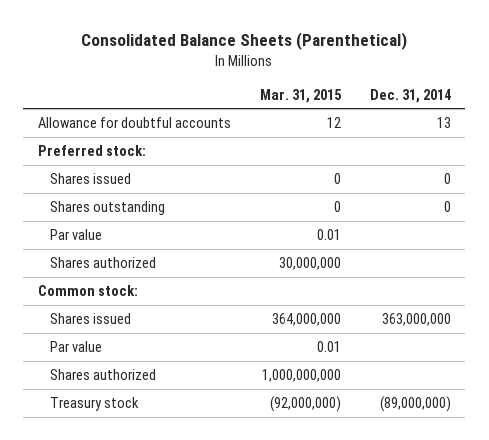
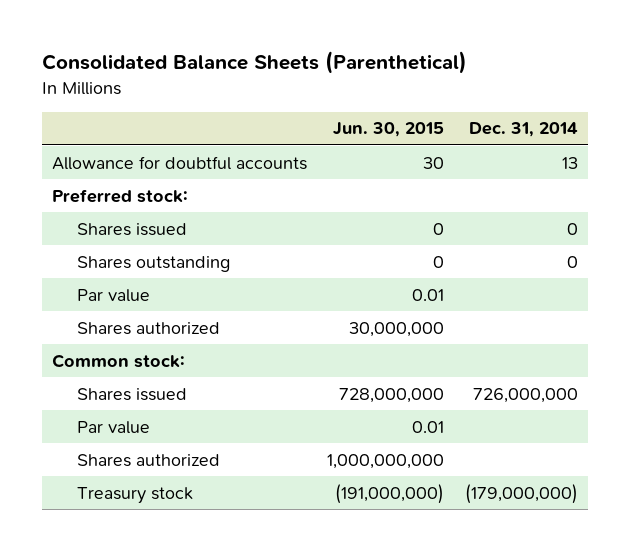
[259,88,342,103] Mar. 31, 2015 -> none
none -> [333,122,445,138] Jun. 30, 2015
[381,313,451,327] 363,000,000 -> [473,387,579,403] 726,000,000
[379,396,451,413] (89,000,000) -> [465,483,579,504] (179,000,000)

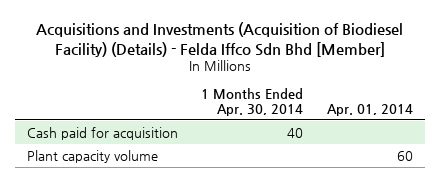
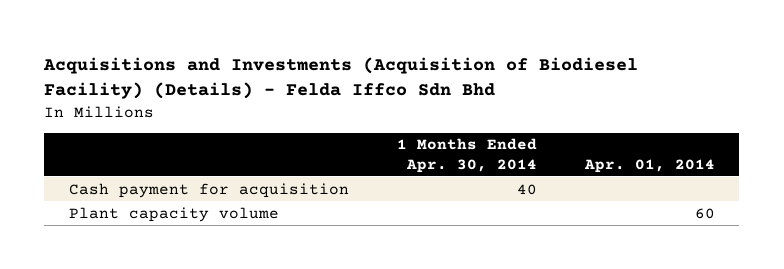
[35,22,403,57] Acquisitions and Investments (Acquisition of Biodiesel Facility) (Details) - Felda Iffco Sdn Bhd [Member] -> [43,56,639,99] Acquisitions and Investments (Acquisition of Biodiesel Facility) (Details) - Felda Iffco Sdn Bhd
[26,126,178,140] Cash paid for acquisition -> [68,182,349,198] Cash payment for acquisition

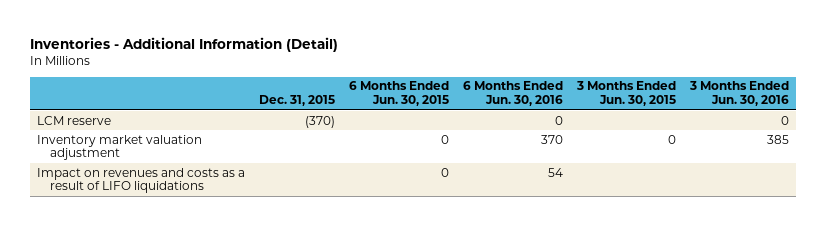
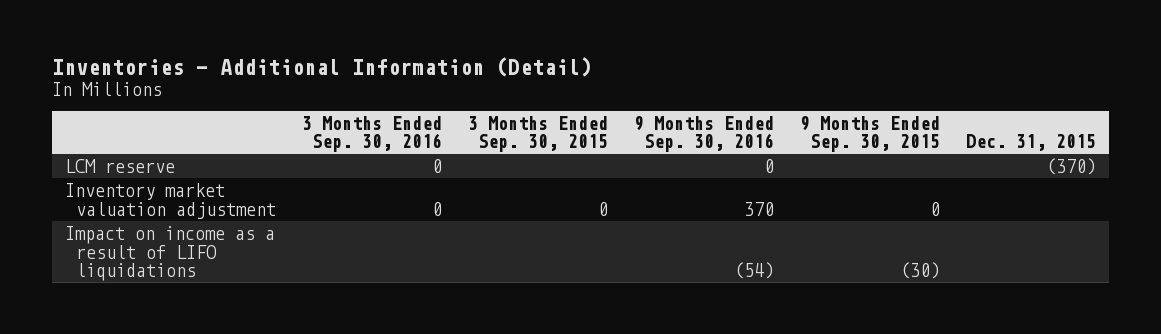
[349,81,450,107] 6 Months Ended Jun. 30, 2015 -> none
[463,81,564,107] 6 Months Ended Jun. 30, 2016 -> none
[576,81,677,107] 3 Months Ended Jun. 30, 2015 -> none
[689,81,790,107] 3 Months Ended Jun. 30, 2016 -> none
none -> [302,115,443,153] 3 Months Ended Sep. 30, 2016
none -> [468,115,609,153] 3 Months Ended Sep. 30, 2015
none -> [634,115,775,153] 9 Months Ended Sep. 30, 2016
none -> [800,115,941,153] 9 Months Ended Sep. 30, 2015
[37,167,246,194] Impact on revenues and costs as a result of LIFO liquidations -> [65,225,276,282] Impact on income as a result of LIFO liquidations

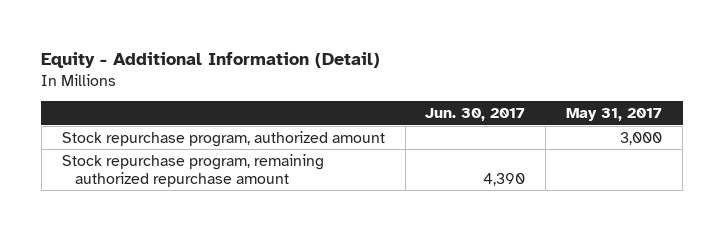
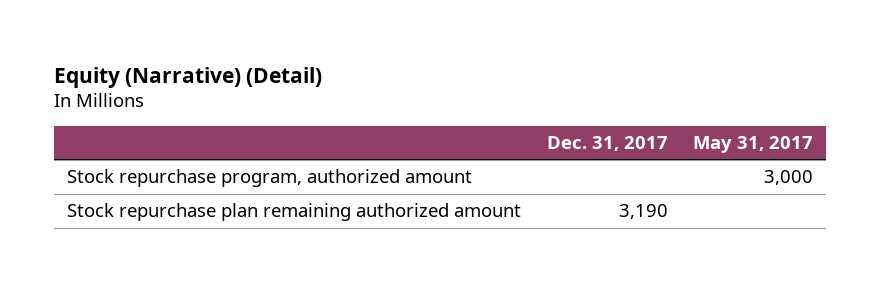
[41,52,381,69] Equity - Additional Information (Detail) -> [54,66,323,88] Equity (Narrative) (Detail)
[425,108,526,122] Jun. 30, 2017 -> none
none -> [546,135,668,151] Dec. 31, 2017
[61,153,324,188] Stock repurchase program, remaining authorized repurchase amount -> [67,203,522,222] Stock repurchase plan remaining authorized amount

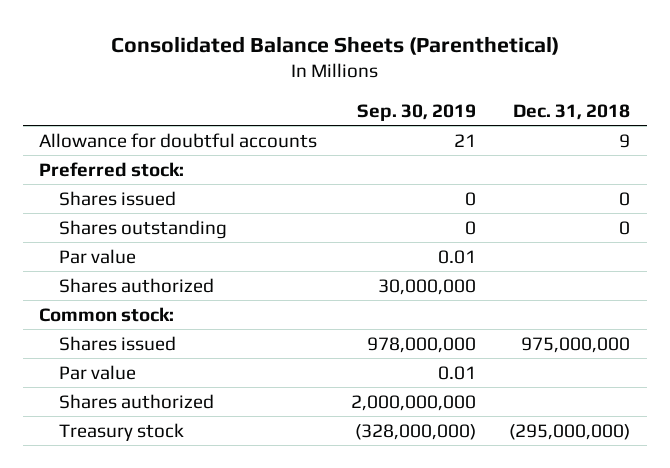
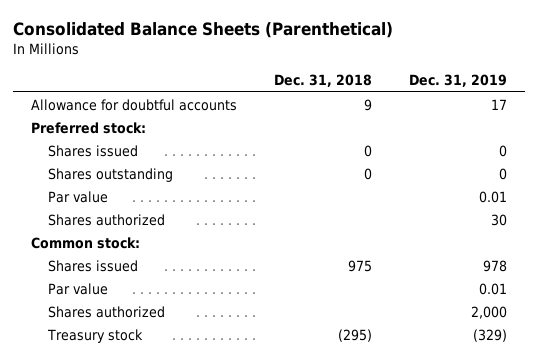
[356,103,476,121] Sep. 30, 2019 -> none
none -> [408,74,507,88] Dec. 31, 2019
[521,336,631,353] 975,000,000 -> [348,259,373,272] 975
[509,423,631,440] (295,000,000) -> [338,328,373,342] (295)

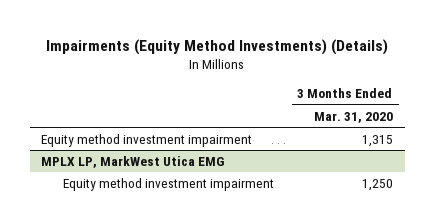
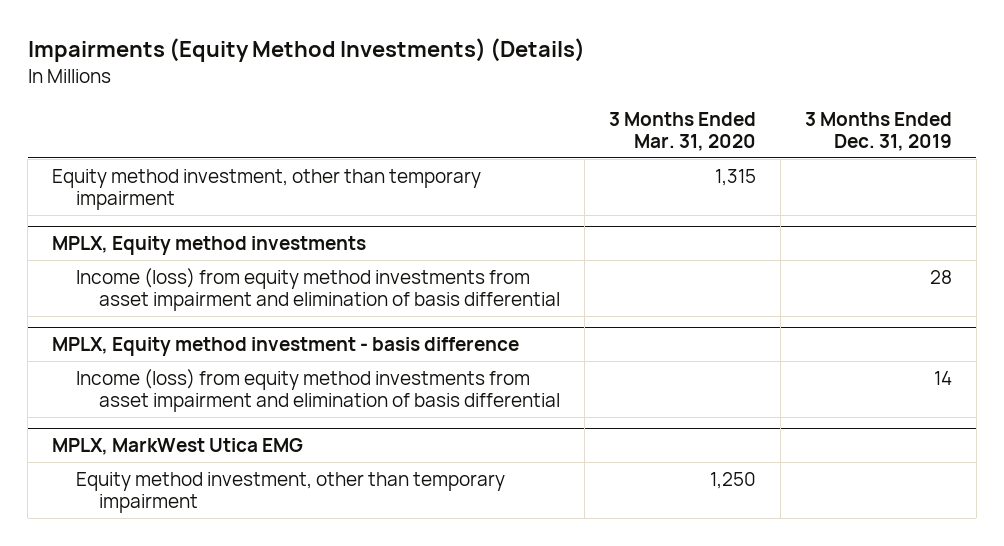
none -> [804,112,952,152] 3 Months Ended Dec. 31, 2019
[41,133,253,147] Equity method investment impairment -> [52,168,482,210] Equity method investment, other than temporary impairment
none -> [52,235,367,255] MPLX, Equity method investments
none -> [75,267,560,311] Income (loss) from equity method investments from asset impairment and elimination of basis differential
none -> [52,336,520,356] MPLX, Equity method investment - basis difference
none -> [75,368,560,412] Income (loss) from equity method investments from asset impairment and elimination of basis differential
[41,155,225,168] MPLX LP, MarkWest Utica EMG -> [52,437,304,455] MPLX, MarkWest Utica EMG
[63,177,275,191] Equity method investment impairment -> [75,471,505,513] Equity method investment, other than temporary impairment

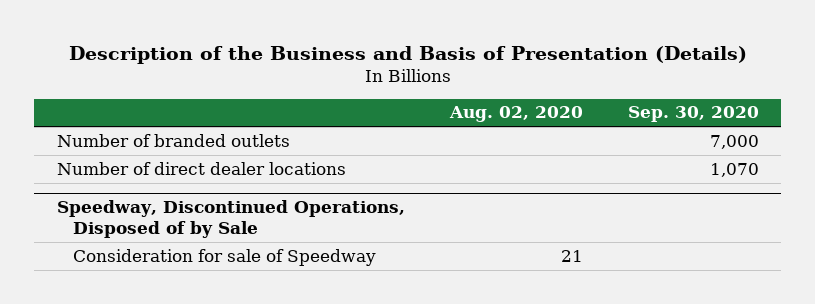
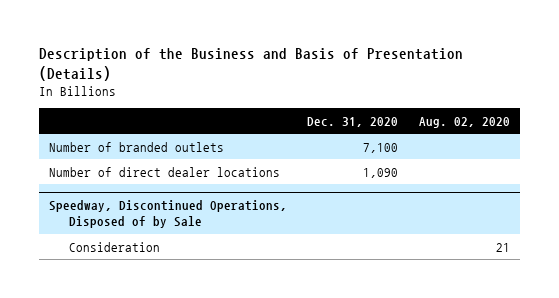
[627,106,759,123] Sep. 30, 2020 -> none
none -> [307,116,399,127] Dec. 31, 2020
[73,248,377,266] Consideration for sale of Speedway -> [68,241,160,252] Consideration

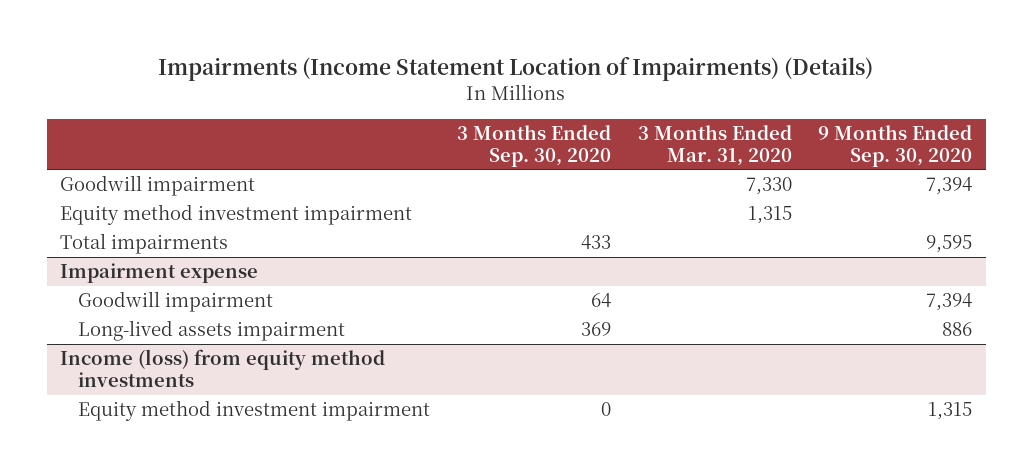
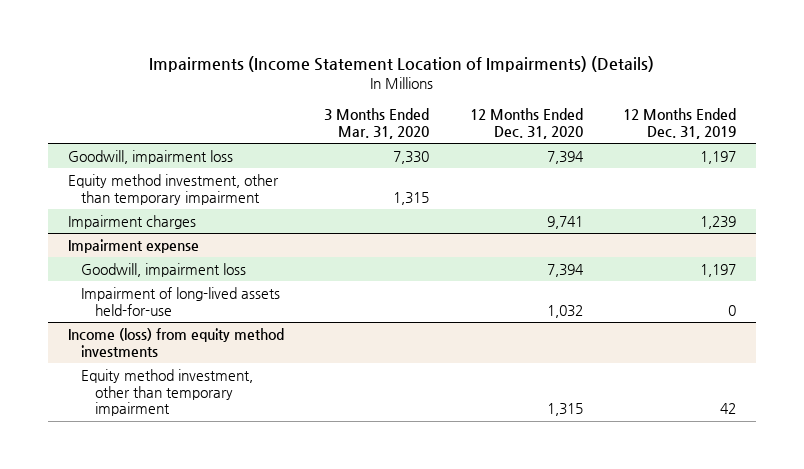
[456,124,611,167] 3 Months Ended Sep. 30, 2020 -> none
[818,124,973,167] 9 Months Ended Sep. 30, 2020 -> none
none -> [469,108,583,139] 12 Months Ended Dec. 31, 2020
none -> [622,108,736,139] 12 Months Ended Dec. 31, 2019
[60,175,256,197] Goodwill impairment -> [67,149,233,164] Goodwill, impairment loss
[60,204,413,226] Equity method investment impairment -> [67,173,279,205] Equity method investment, other than temporary impairment
[60,233,229,255] Total impairments -> [67,214,196,229] Impairment charges
[78,291,274,313] Goodwill impairment -> [81,262,247,277] Goodwill, impairment loss
[78,320,346,342] Long-lived assets impairment -> [81,286,281,316] Impairment of long-lived assets held-for-use
[78,400,431,422] Equity method investment impairment -> [81,368,254,417] Equity method investment, other than temporary impairment

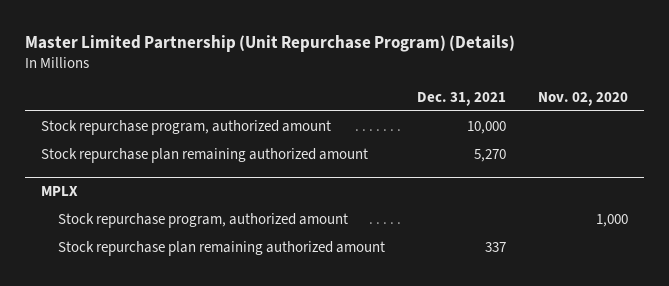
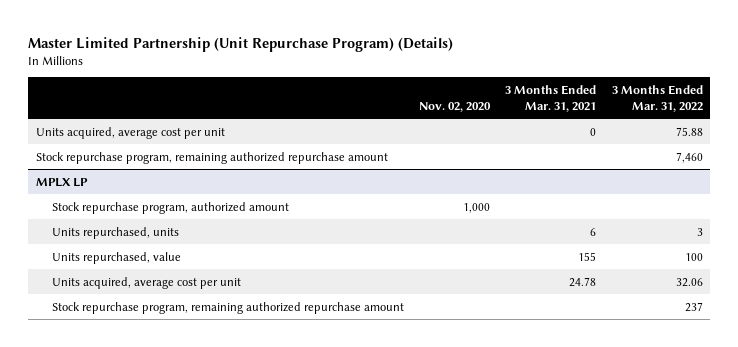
[416,92,506,107] Dec. 31, 2021 -> none
none -> [505,85,597,112] 3 Months Ended Mar. 31, 2021
none -> [611,85,703,112] 3 Months Ended Mar. 31, 2022
[40,119,331,135] Stock repurchase program, authorized amount -> none
none -> [35,126,225,139] Units acquired, average cost per unit
[40,147,368,163] Stock repurchase plan remaining authorized amount -> [35,151,388,164] Stock repurchase program, remaining authorized repurchase amount
[40,186,78,197] MPLX -> [35,177,88,187] MPLX LP
none -> [52,226,180,239] Units repurchased, units
none -> [52,251,182,264] Units repurchased, value
none -> [52,276,242,289] Units acquired, average cost per unit
[57,240,385,256] Stock repurchase plan remaining authorized amount -> [52,301,405,314] Stock repurchase program, remaining authorized repurchase amount

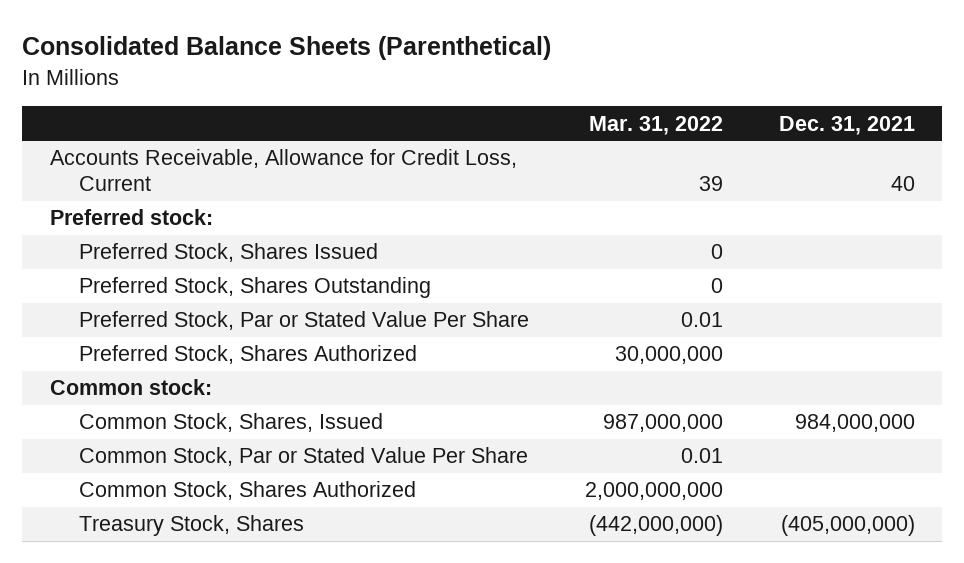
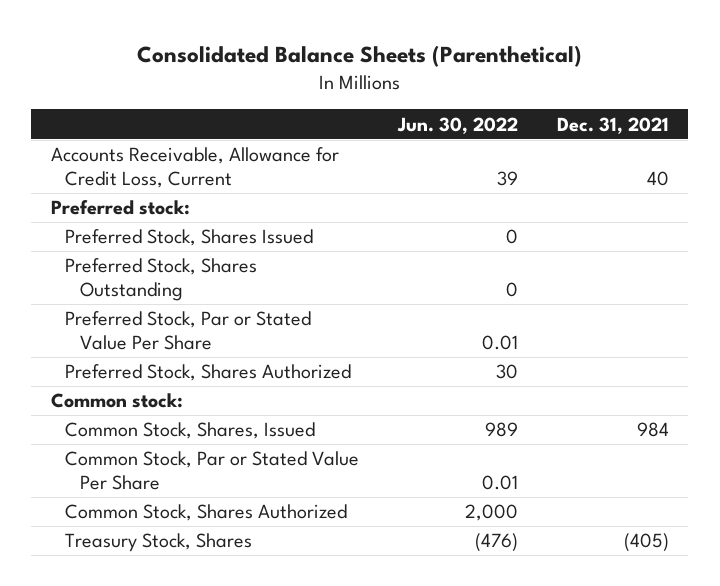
[588,115,723,135] Mar. 31, 2022 -> none
none -> [397,116,519,134] Jun. 30, 2022
[794,414,915,433] 984,000,000 -> [636,422,669,438] 984
[780,515,915,537] (405,000,000) -> [623,533,669,553] (405)

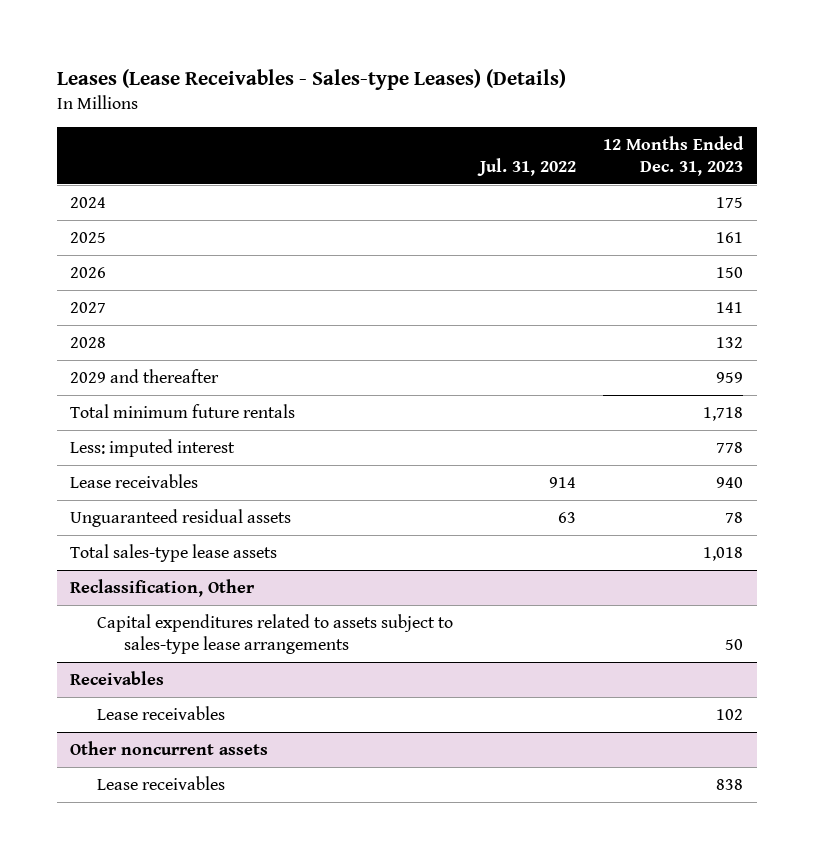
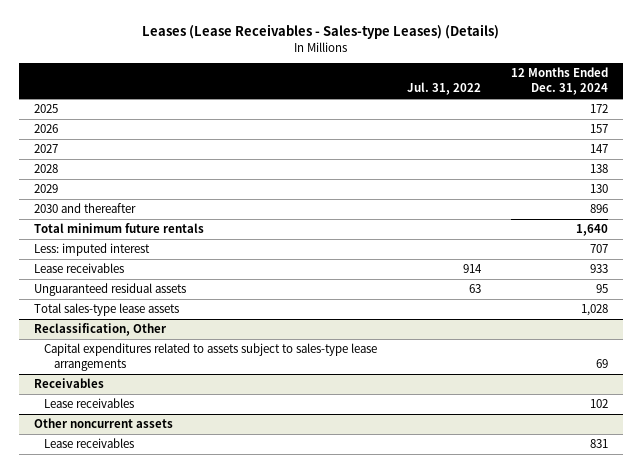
[603,136,745,176] 12 Months Ended Dec. 31, 2023 -> none
none -> [510,67,608,96] 12 Months Ended Dec. 31, 2024
[70,197,107,209] 2024 -> none
none -> [33,184,58,194] 2029
[70,369,220,384] 2029 and thereafter -> [33,203,136,214] 2030 and thereafter

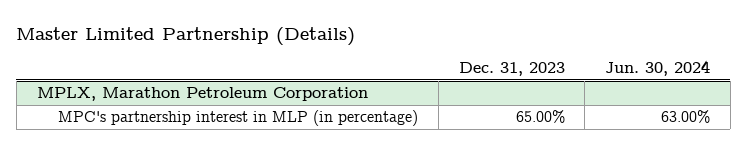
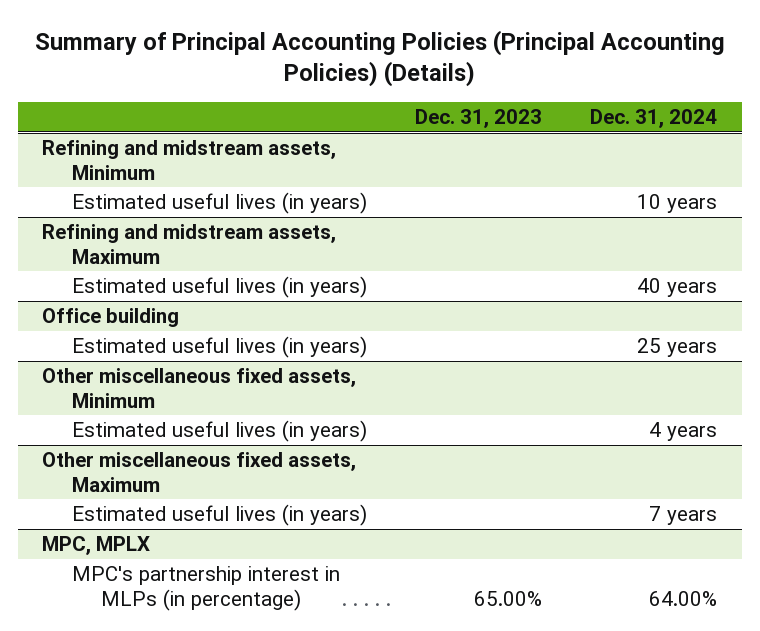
[16,27,356,47] Master Limited Partnership (Details) -> [34,29,725,88] Summary of Principal Accounting Policies (Principal Accounting Policies) (Details)
[605,60,711,77] Jun. 30, 2024 -> none
none -> [590,108,718,128] Dec. 31, 2024
[36,87,368,102] MPLX, Marathon Petroleum Corporation -> none
[58,110,419,127] MPC's partnership interest in MLP (in percentage) -> none
none -> [42,140,337,180] Refining and midstream assets, Minimum
none -> [71,192,367,215] Estimated useful lives (in years)
none -> [42,224,337,264] Refining and midstream assets, Maximum
none -> [71,276,367,299] Estimated useful lives (in years)
none -> [42,308,180,328] Office building
none -> [71,336,367,359] Estimated useful lives (in years)
none -> [42,368,357,408] Other miscellaneous fixed assets, Minimum
none -> [71,420,367,443] Estimated useful lives (in years)
none -> [42,452,357,492] Other miscellaneous fixed assets, Maximum
none -> [71,504,367,527] Estimated useful lives (in years)
none -> [42,536,151,556] MPC, MPLX
none -> [71,566,340,611] MPC's partnership interest in MLPs (in percentage)

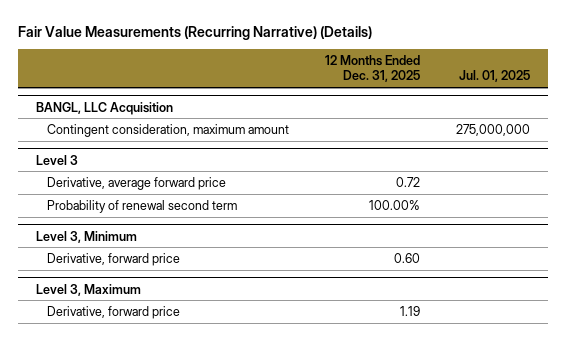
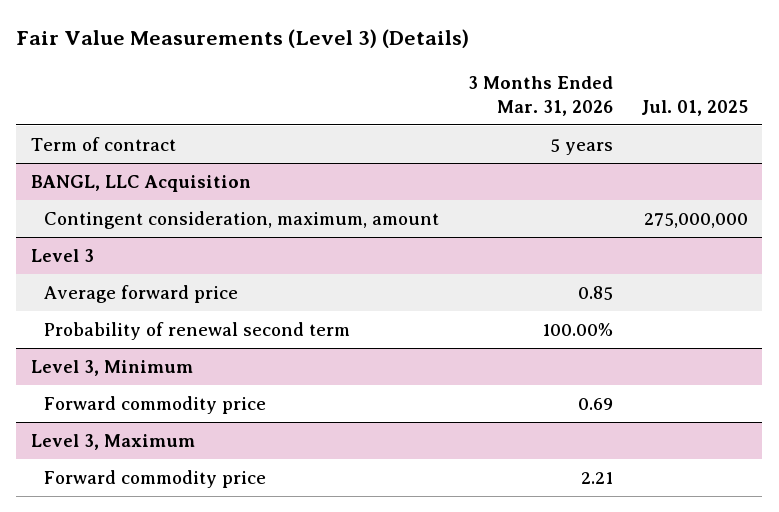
[17,25,372,40] Fair Value Measurements (Recurring Narrative) (Details) -> [16,29,470,49] Fair Value Measurements (Level 3) (Details)
[324,54,420,83] 12 Months Ended Dec. 31, 2025 -> none
none -> [467,76,613,116] 3 Months Ended Mar. 31, 2026
none -> [30,136,176,151] Term of contract
[46,123,289,137] Contingent consideration, maximum amount -> [44,210,440,229] Contingent consideration, maximum, amount
[46,176,226,190] Derivative, average forward price -> [44,284,239,303] Average forward price
[46,252,180,266] Derivative, forward price -> [44,395,267,414] Forward commodity price
[46,305,180,319] Derivative, forward price -> [44,469,267,488] Forward commodity price

